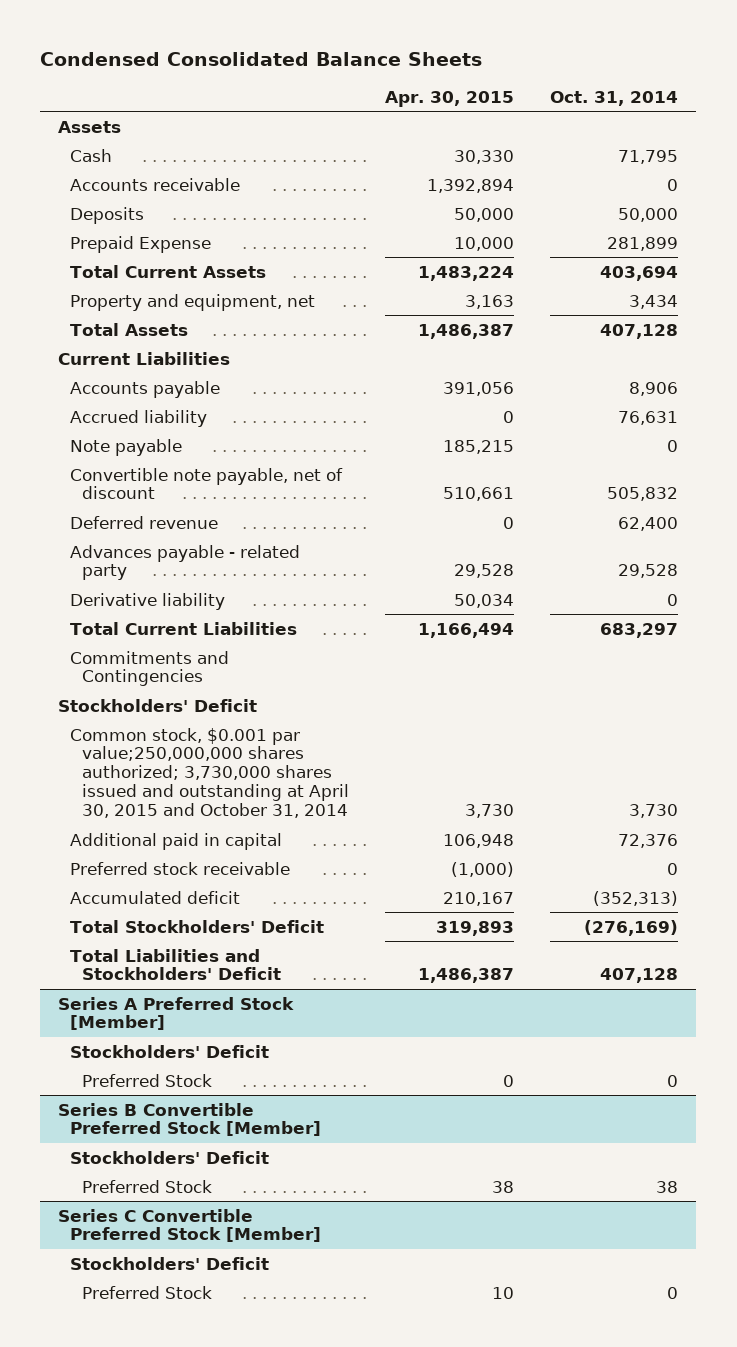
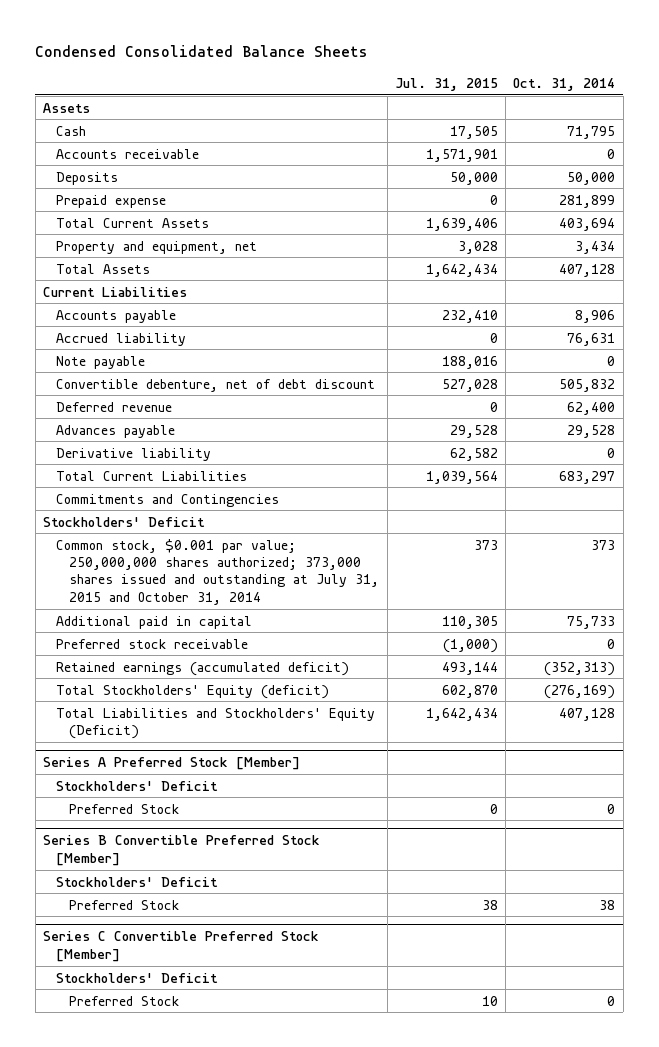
[385,90,515,107] Apr. 30, 2015 -> none
none -> [394,77,498,91] Jul. 31, 2015
[70,235,212,253] Prepaid Expense -> [56,194,167,208] Prepaid expense
[70,467,344,500] Convertible note payable, net of discount -> [56,378,376,392] Convertible debenture, net of debt discount
[70,544,301,581] Advances payable - related party -> [56,424,176,438] Advances payable
[70,727,350,818] Common stock, $0.001 par value;250,000,000 shares authorized; 3,730,000 shares issued and outstanding at April 30, 2015 and October 31, 2014 -> [56,538,380,605] Common stock, $0.001 par value; 250,000,000 shares authorized; 373,000 shares issued and outstanding at July 31, 2015 and October 31, 2014
[629,803,679,818] 3,730 -> [591,539,616,550] 373
[618,833,679,848] 72,376 -> [567,615,616,629] 75,733
[70,890,241,904] Accumulated deficit -> [56,661,350,676] Retained earnings (accumulated deficit)
[70,919,325,933] Total Stockholders' Deficit -> [56,684,330,699] Total Stockholders' Equity (deficit)
[70,948,282,981] Total Liabilities and Stockholders' Deficit -> [56,707,376,739] Total Liabilities and Stockholders' Equity (Deficit)

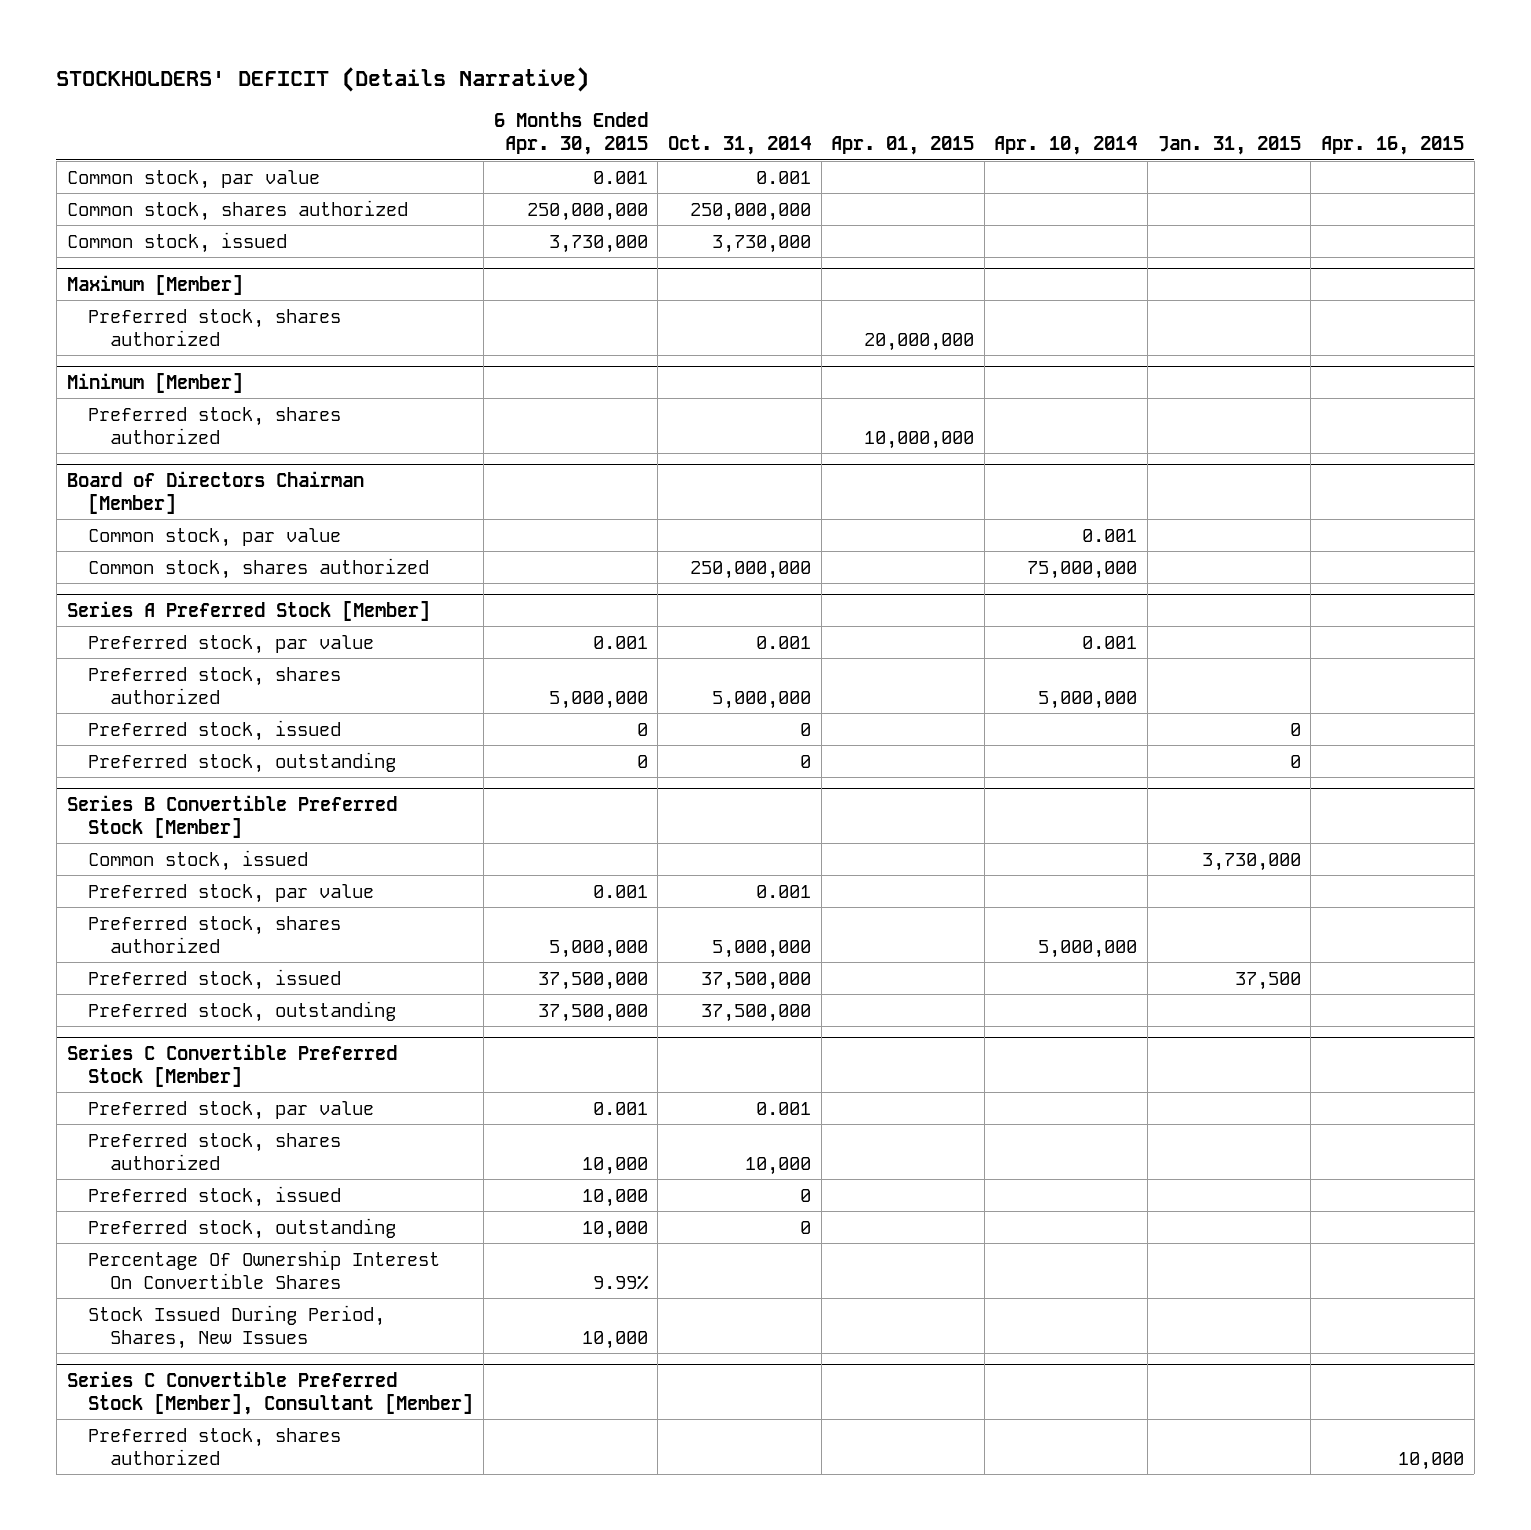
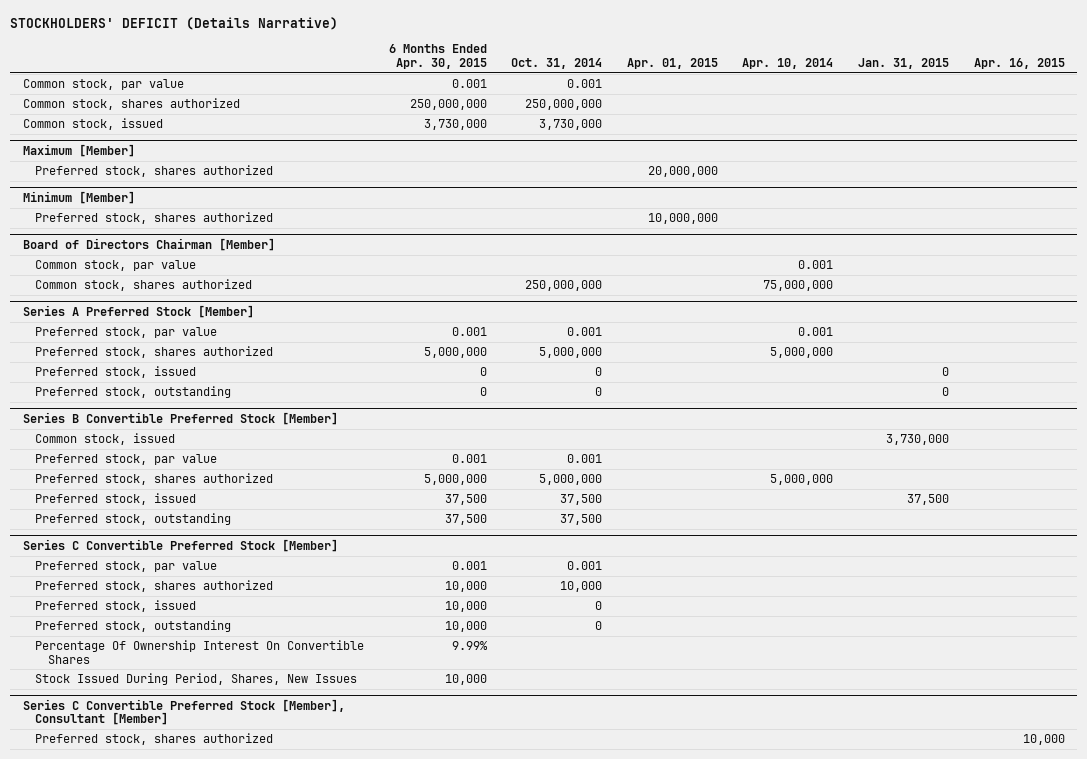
[537,971,648,990] 37,500,000 -> [444,494,487,506] 37,500
[700,971,811,990] 37,500,000 -> [560,494,603,506] 37,500
[537,1003,648,1022] 37,500,000 -> [444,514,487,526] 37,500
[700,1003,811,1022] 37,500,000 -> [560,514,603,526] 37,500

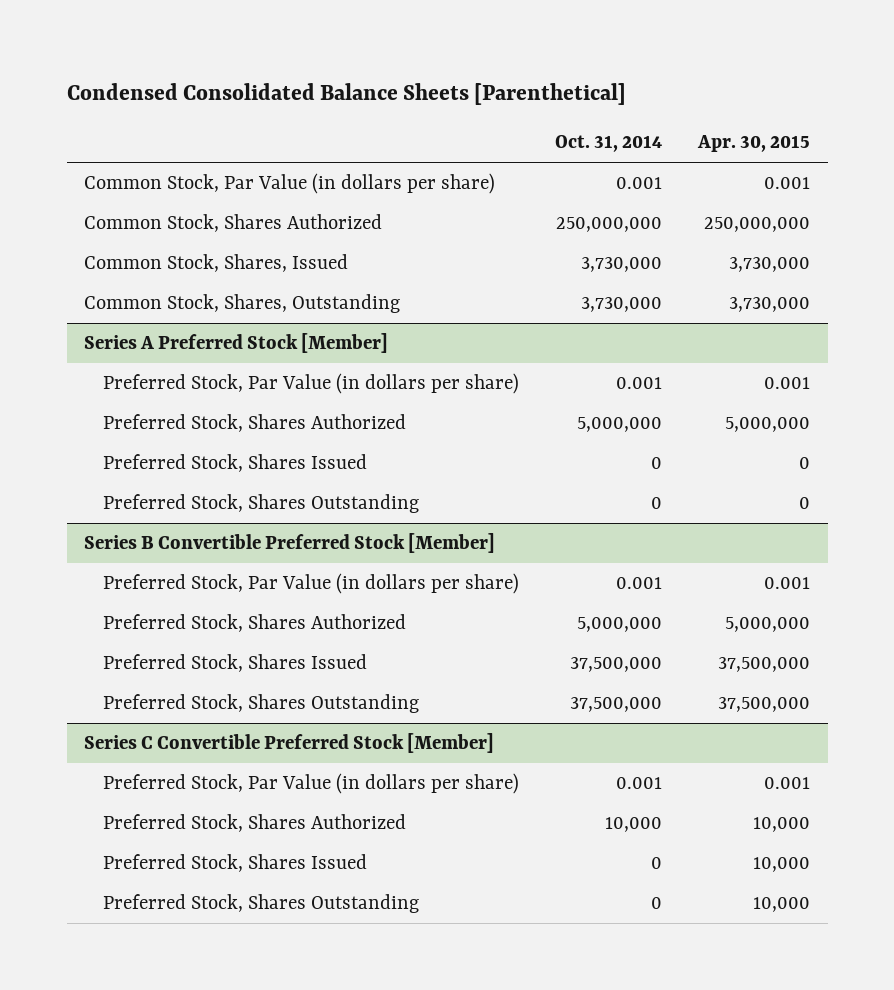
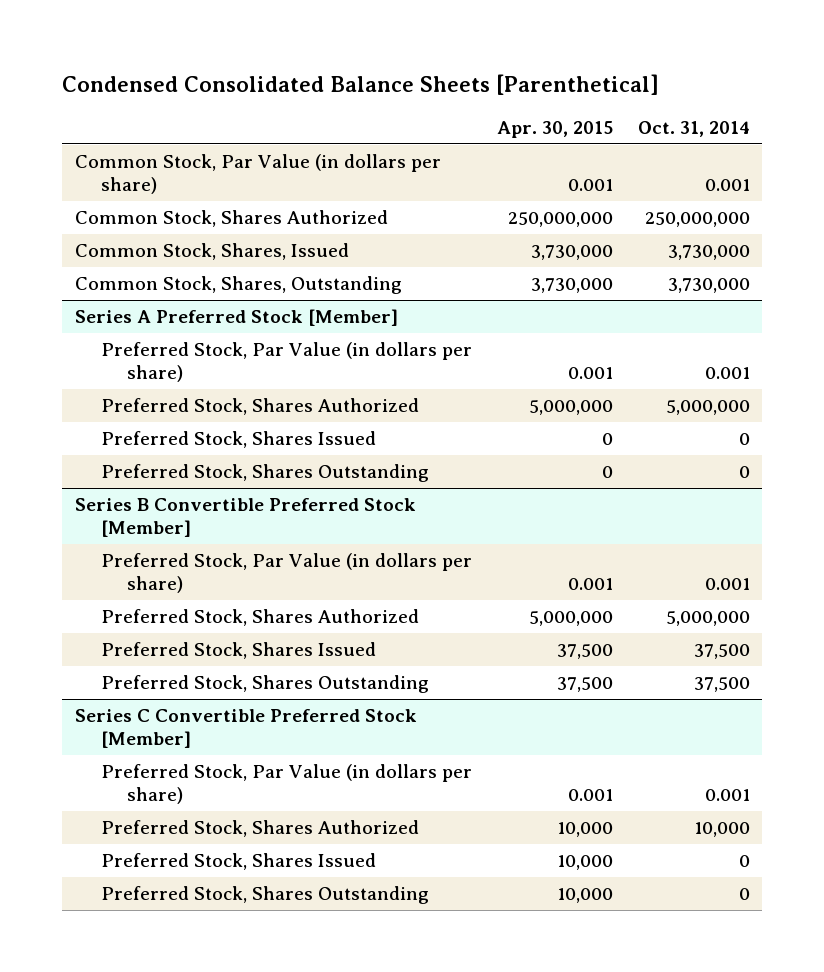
[569,657,662,673] 37,500,000 -> [693,644,750,660] 37,500
[717,657,810,673] 37,500,000 -> [556,644,613,660] 37,500
[569,697,662,713] 37,500,000 -> [693,677,750,693] 37,500
[717,697,810,713] 37,500,000 -> [556,677,613,693] 37,500

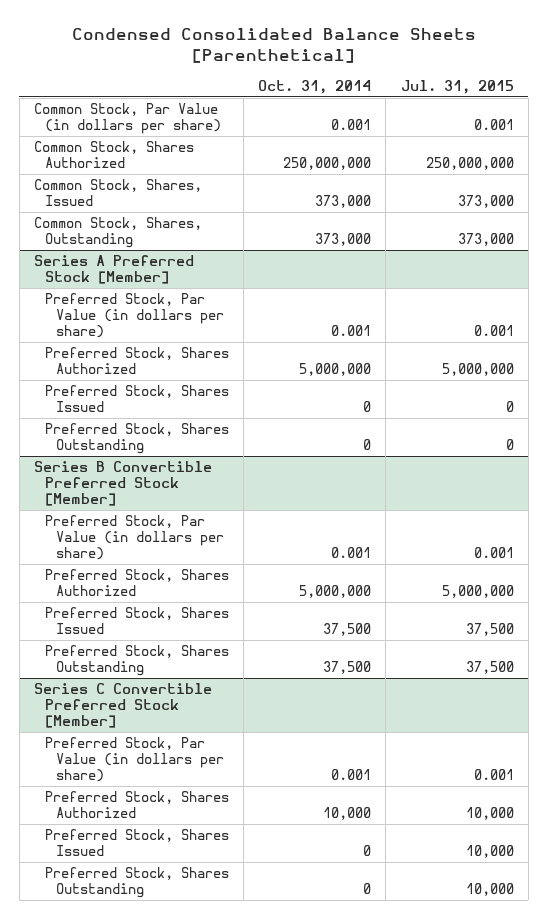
[496,121,613,139] Apr. 30, 2015 -> none
none -> [400,79,514,94] Jul. 31, 2015
[667,245,750,261] 3,730,000 -> [315,195,372,209] 373,000
[667,278,750,294] 3,730,000 -> [315,233,372,247] 373,000

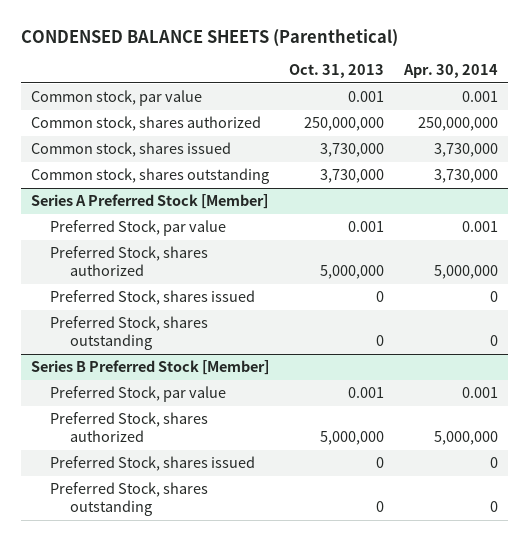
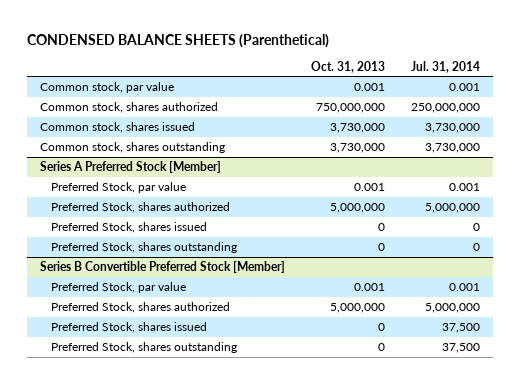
[403,64,499,79] Apr. 30, 2014 -> none
none -> [410,60,480,73] Jul. 31, 2014
[303,117,384,132] 250,000,000 -> [315,103,385,114] 750,000,000
[30,360,269,376] Series B Preferred Stock [Member] -> [39,261,285,274] Series B Convertible Preferred Stock [Member]

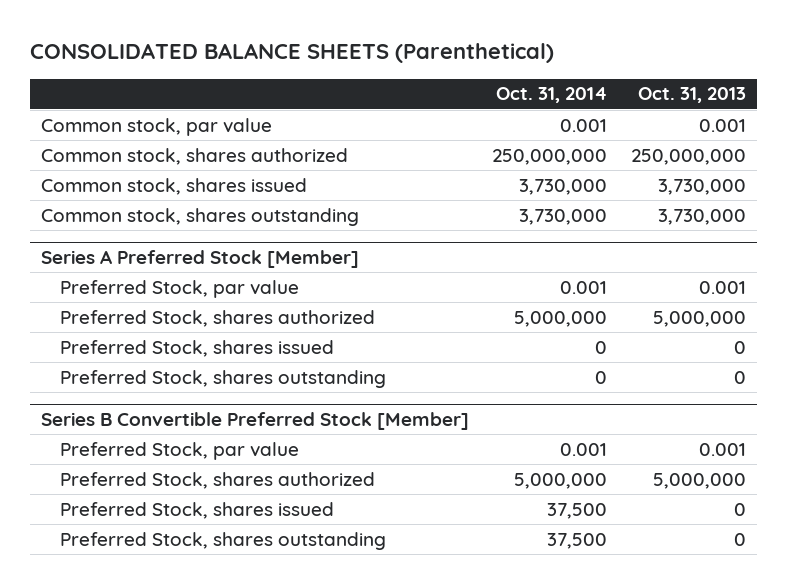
[26,34,329,49] CONDENSED BALANCE SHEETS (Parenthetical) -> [29,43,554,64] CONSOLIDATED BALANCE SHEETS (Parenthetical)
[410,60,480,73] Jul. 31, 2014 -> none
none -> [496,87,608,104] Oct. 31, 2014
[315,103,385,114] 750,000,000 -> [630,148,746,165] 250,000,000

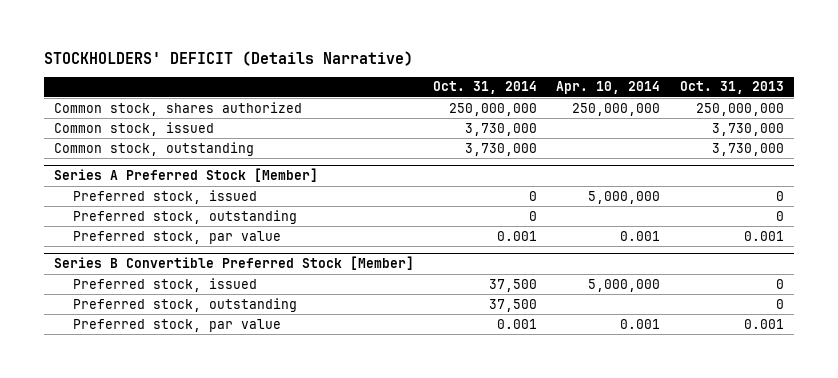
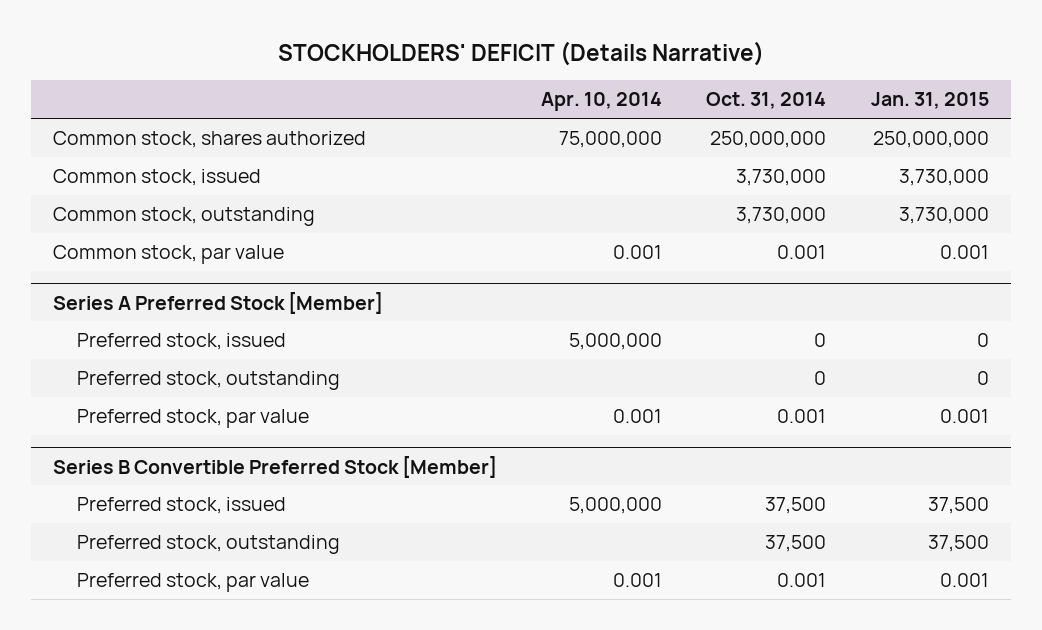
[679,81,784,95] Oct. 31, 2013 -> none
none -> [870,92,989,110] Jan. 31, 2015
[572,102,661,116] 250,000,000 -> [559,130,663,148] 75,000,000
none -> [52,244,284,264] Common stock, par value

